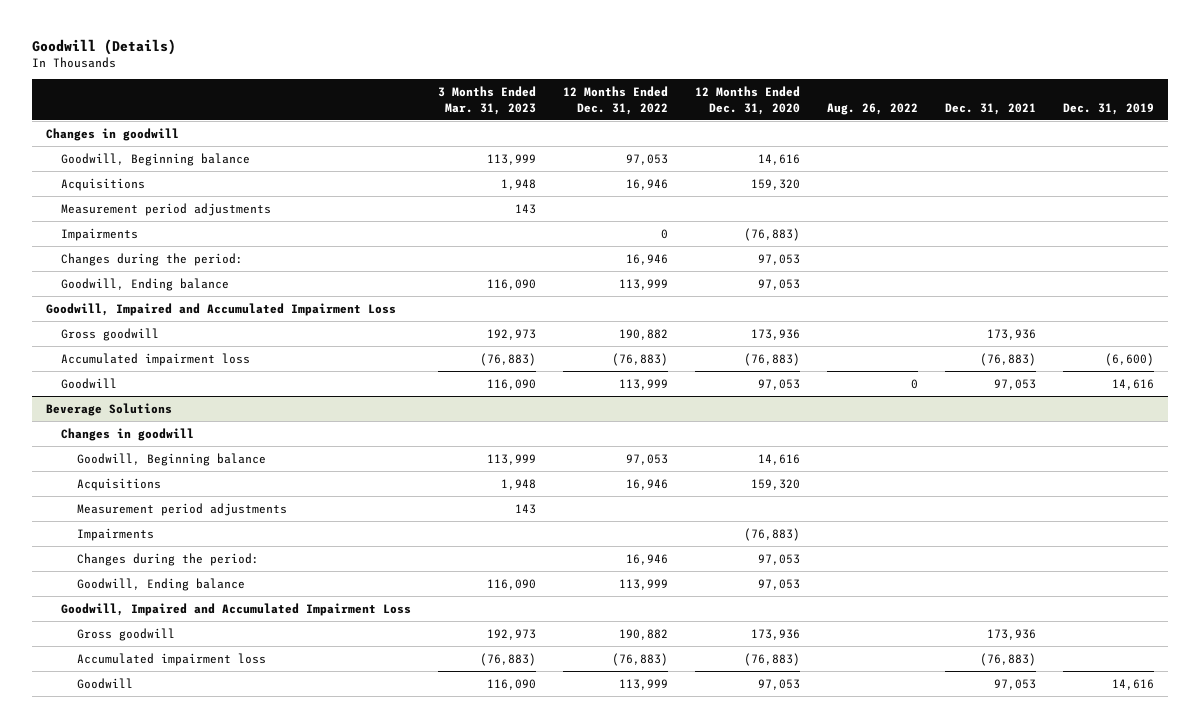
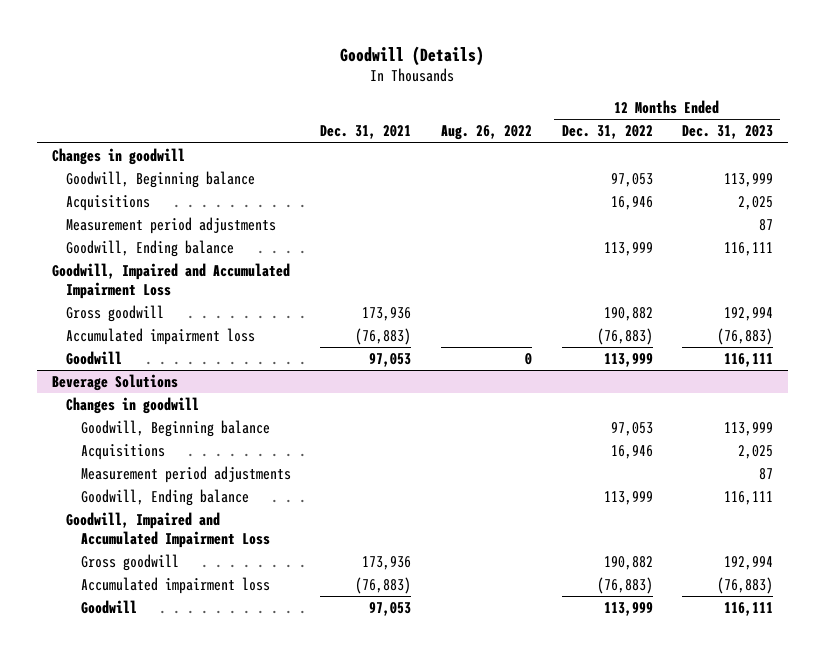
[438,85,537,115] 3 Months Ended Mar. 31, 2023 -> none
[695,85,801,115] 12 Months Ended Dec. 31, 2020 -> none
[1063,102,1155,115] Dec. 31, 2019 -> none
none -> [682,125,774,140] Dec. 31, 2023
[61,227,139,241] Impairments -> none
[61,252,244,266] Changes during the period: -> none
[76,527,154,541] Impairments -> none
[76,552,259,566] Changes during the period: -> none

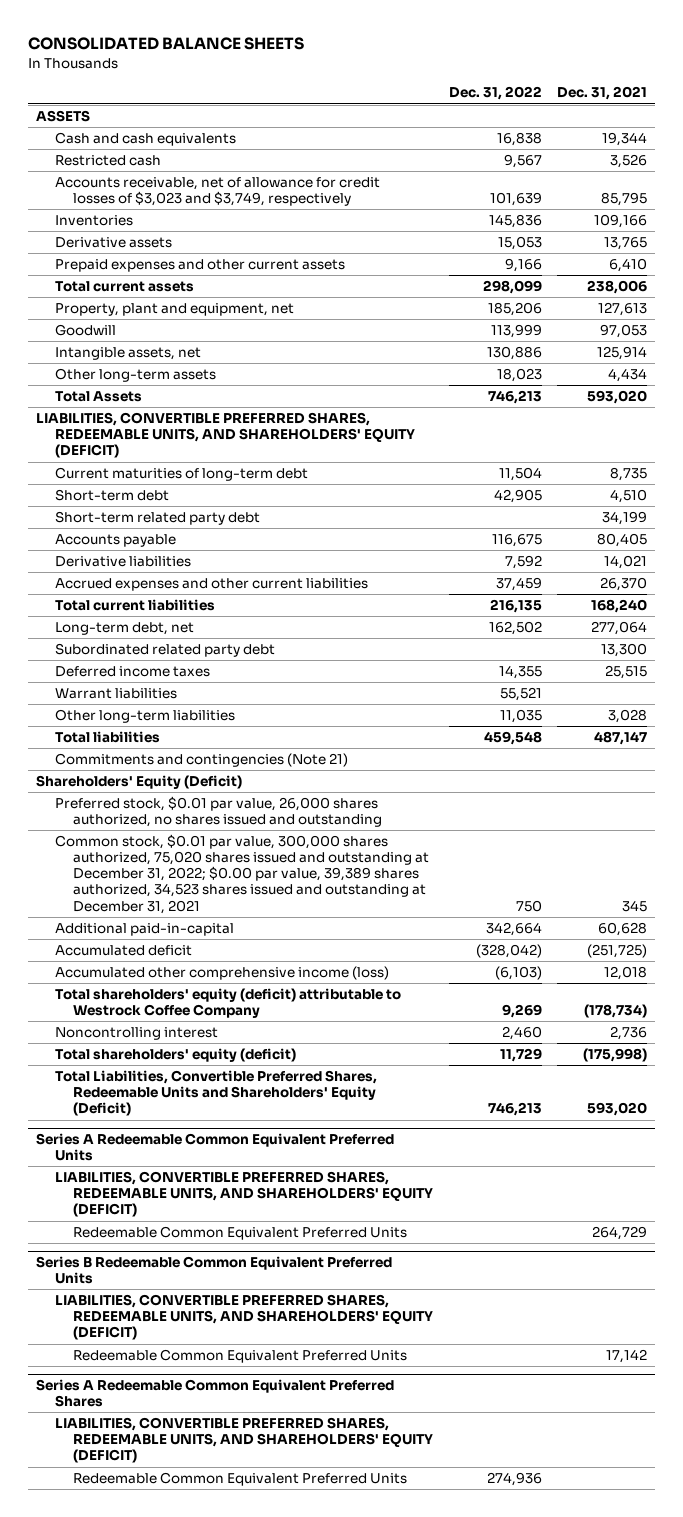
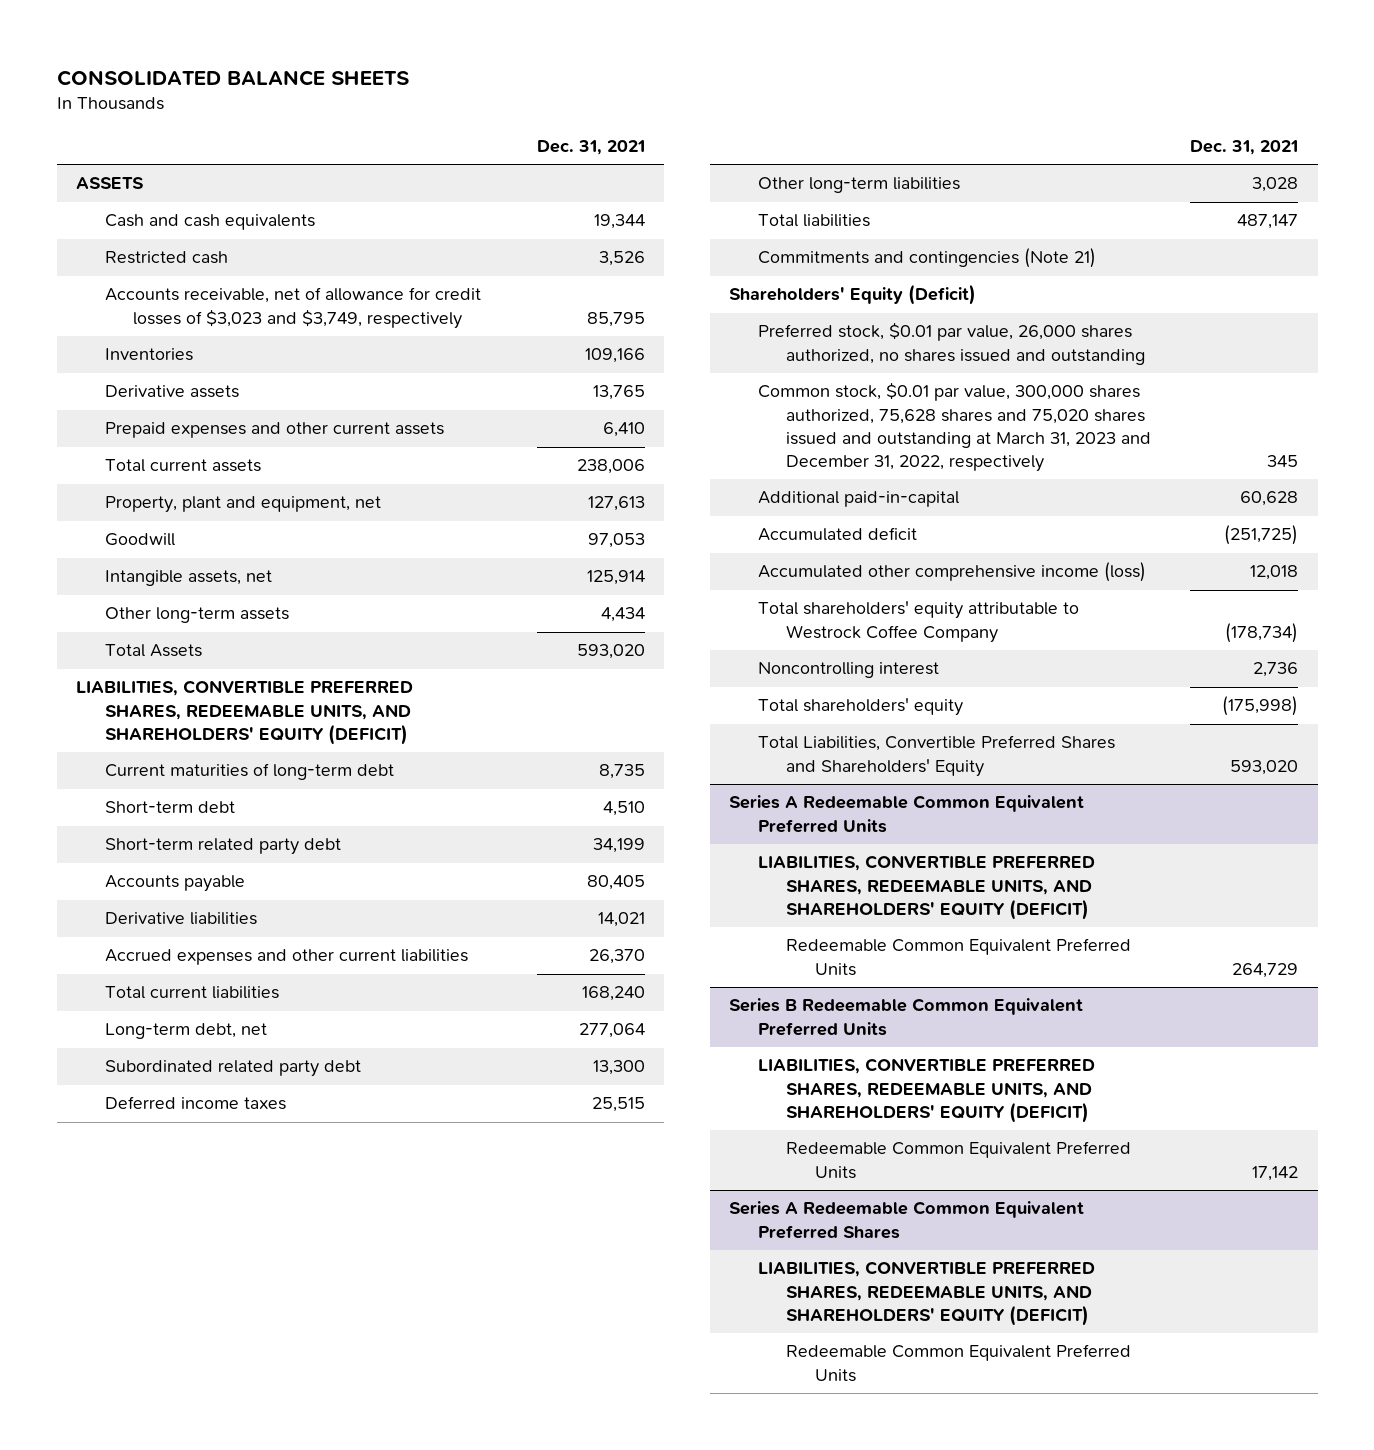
[448,86,542,101] Dec. 31, 2022 -> none
[54,688,177,700] Warrant liabilities -> none
[54,834,430,914] Common stock, $0.01 par value, 300,000 shares authorized, 75,020 shares issued and outstanding at December 31, 2022; $0.00 par value, 39,389 shares authorized, 34,523 shares issued and outstanding at December 31, 2021 -> [757,382,1152,473] Common stock, $0.01 par value, 300,000 shares authorized, 75,628 shares and 75,020 shares issued and outstanding at March 31, 2023 and December 31, 2022, respectively
[54,988,401,1019] Total shareholders' equity (deficit) attributable to Westrock Coffee Company -> [757,601,1079,643] Total shareholders' equity attributable to Westrock Coffee Company
[54,1048,296,1063] Total shareholders' equity (deficit) -> [757,698,963,717] Total shareholders' equity
[54,1070,377,1117] Total Liabilities, Convertible Preferred Shares, Redeemable Units and Shareholders' Equity (Deficit) -> [757,735,1115,777] Total Liabilities, Convertible Preferred Shares and Shareholders' Equity

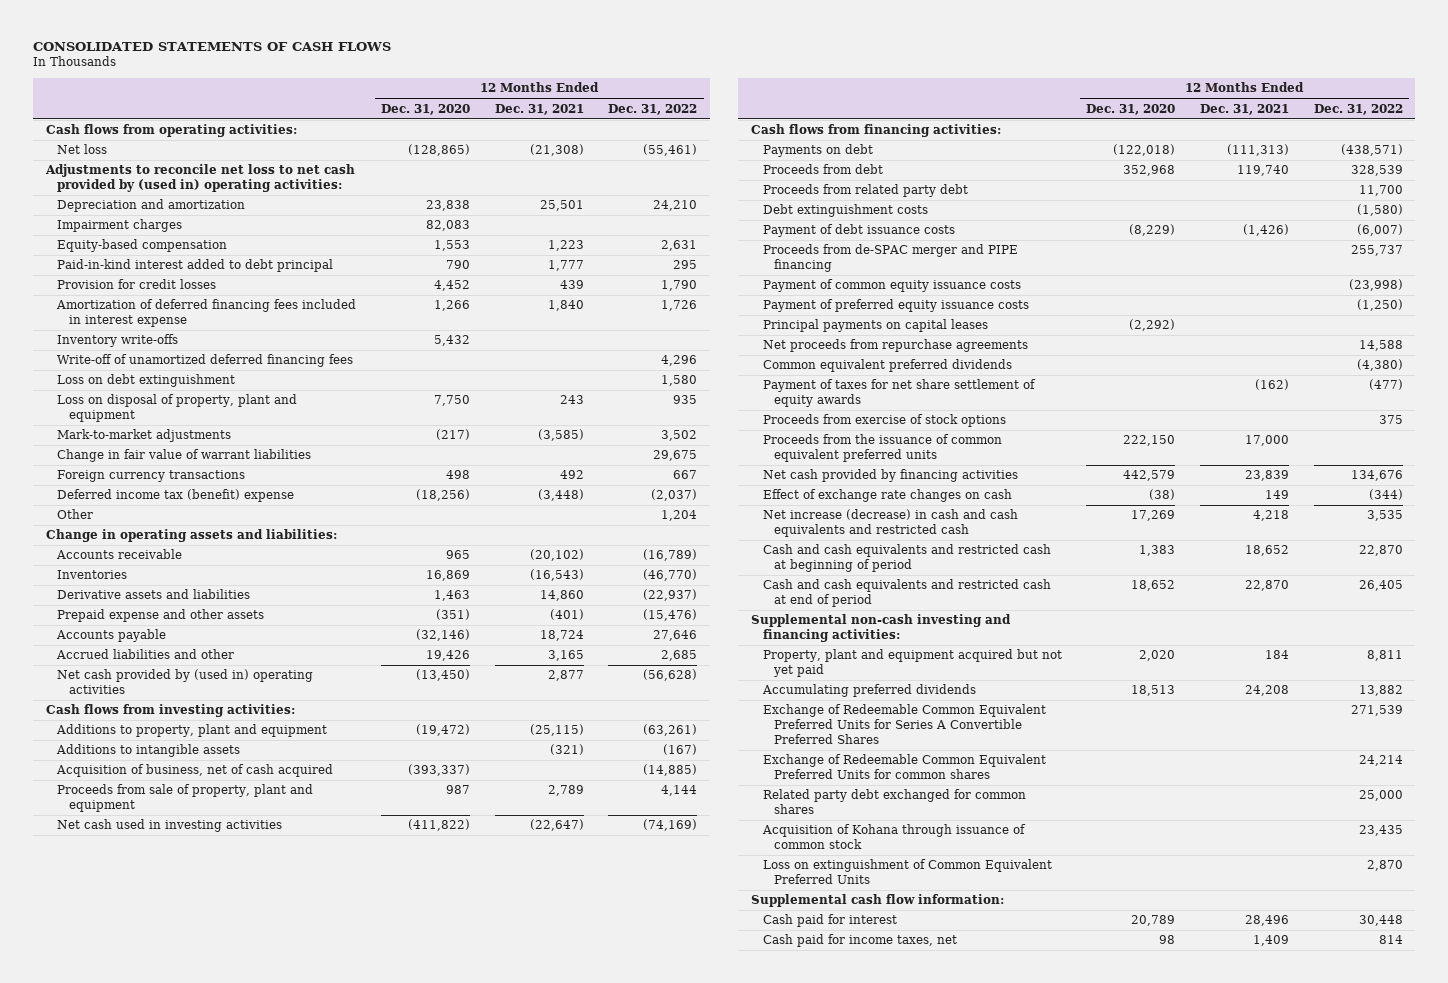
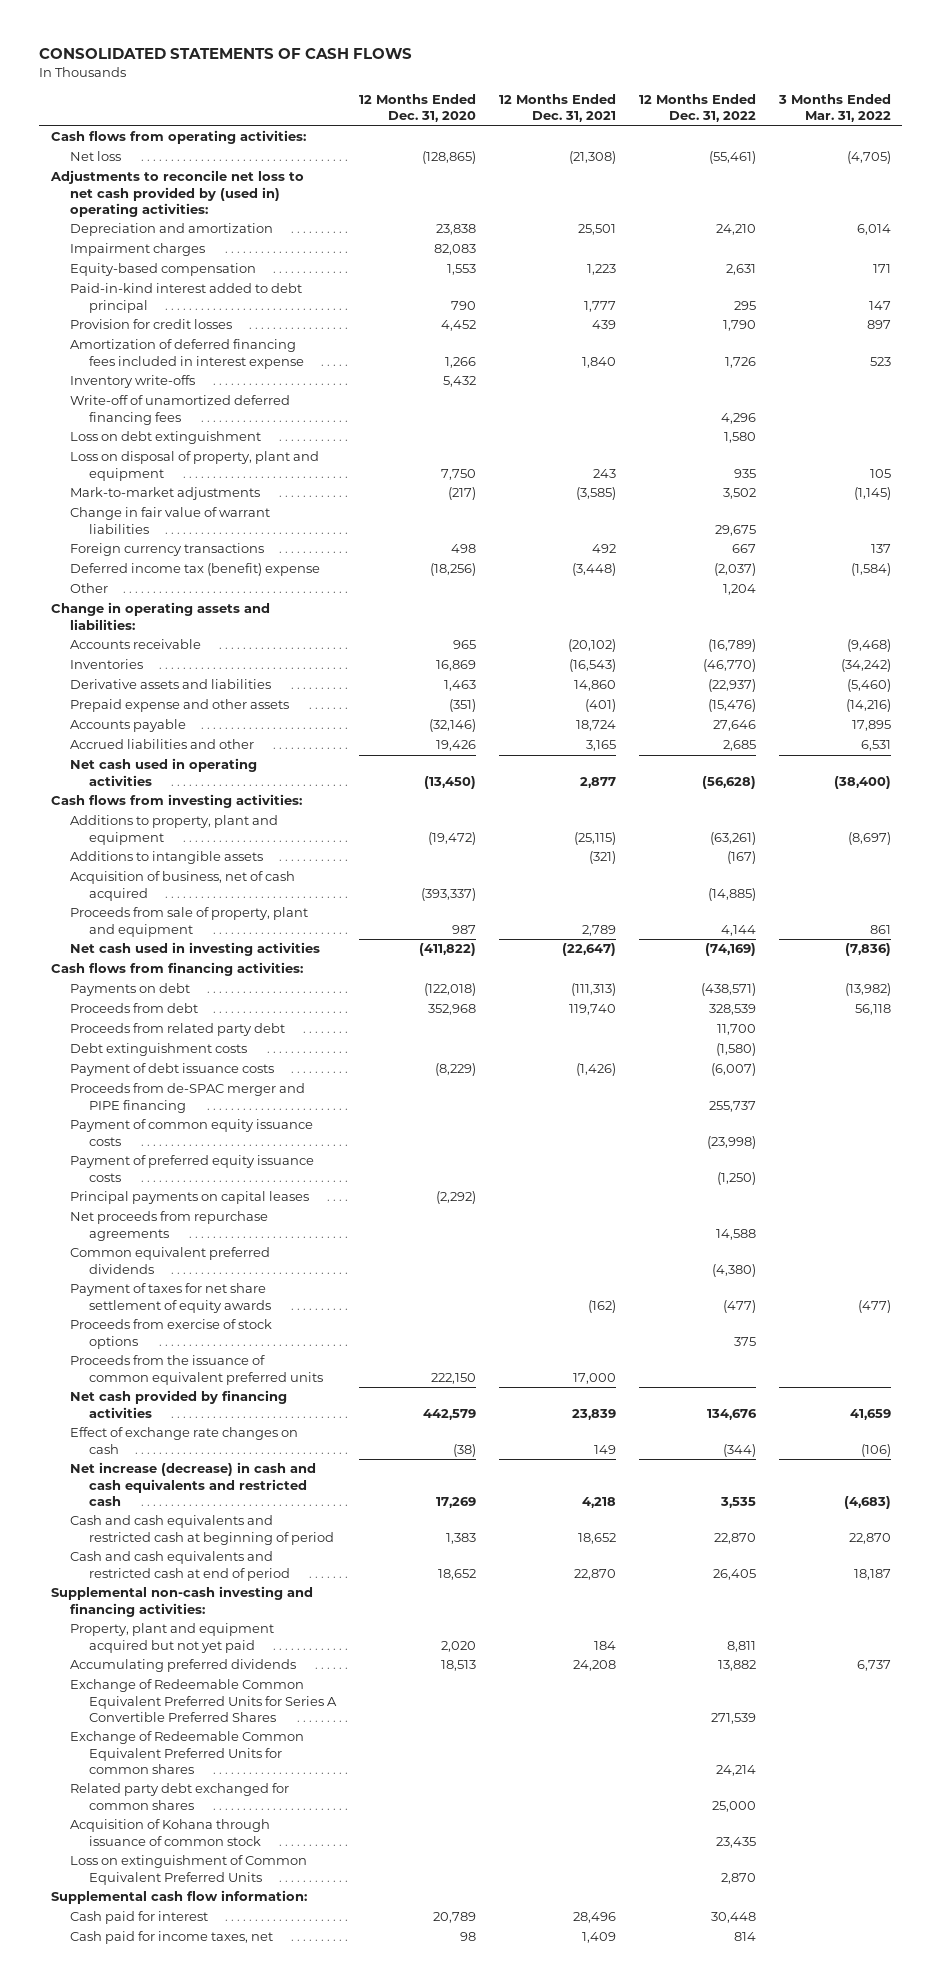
none -> [777,93,891,123] 3 Months Ended Mar. 31, 2022
[57,669,314,695] Net cash provided by (used in) operating activities -> [69,758,257,786] Net cash used in operating activities

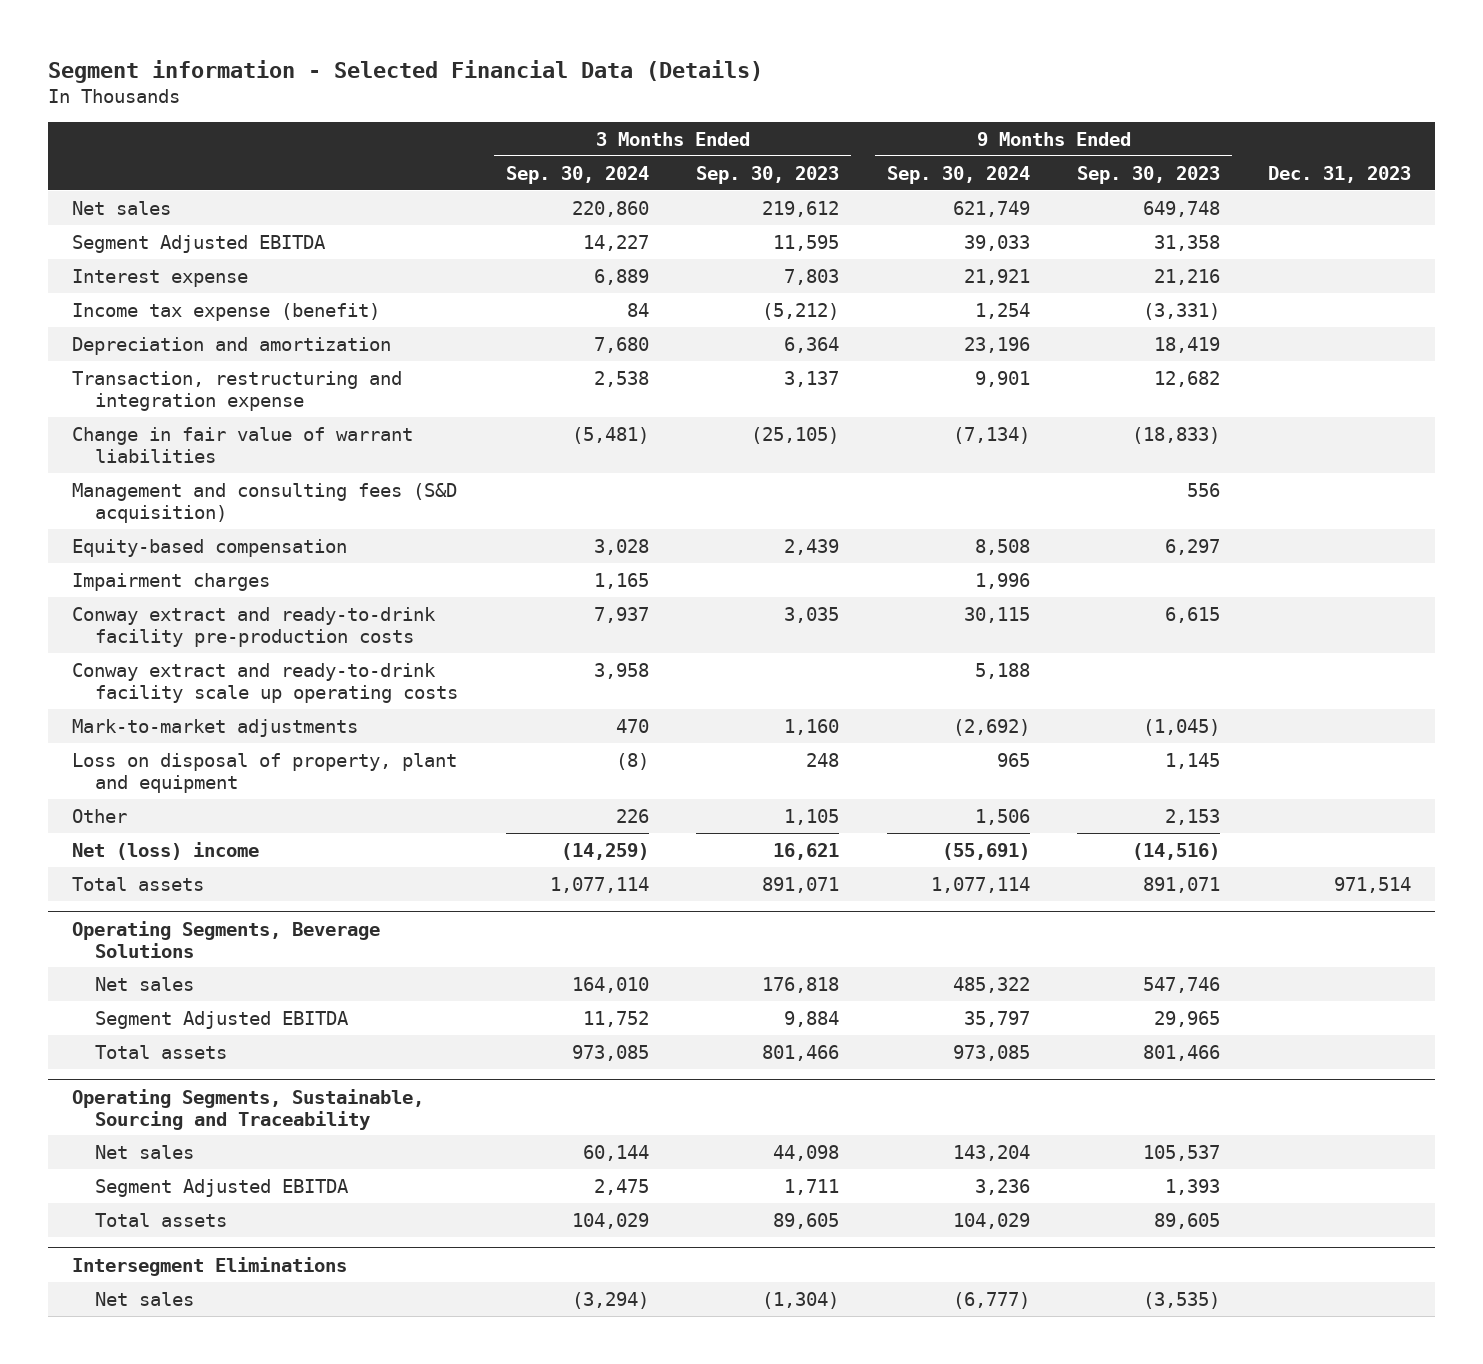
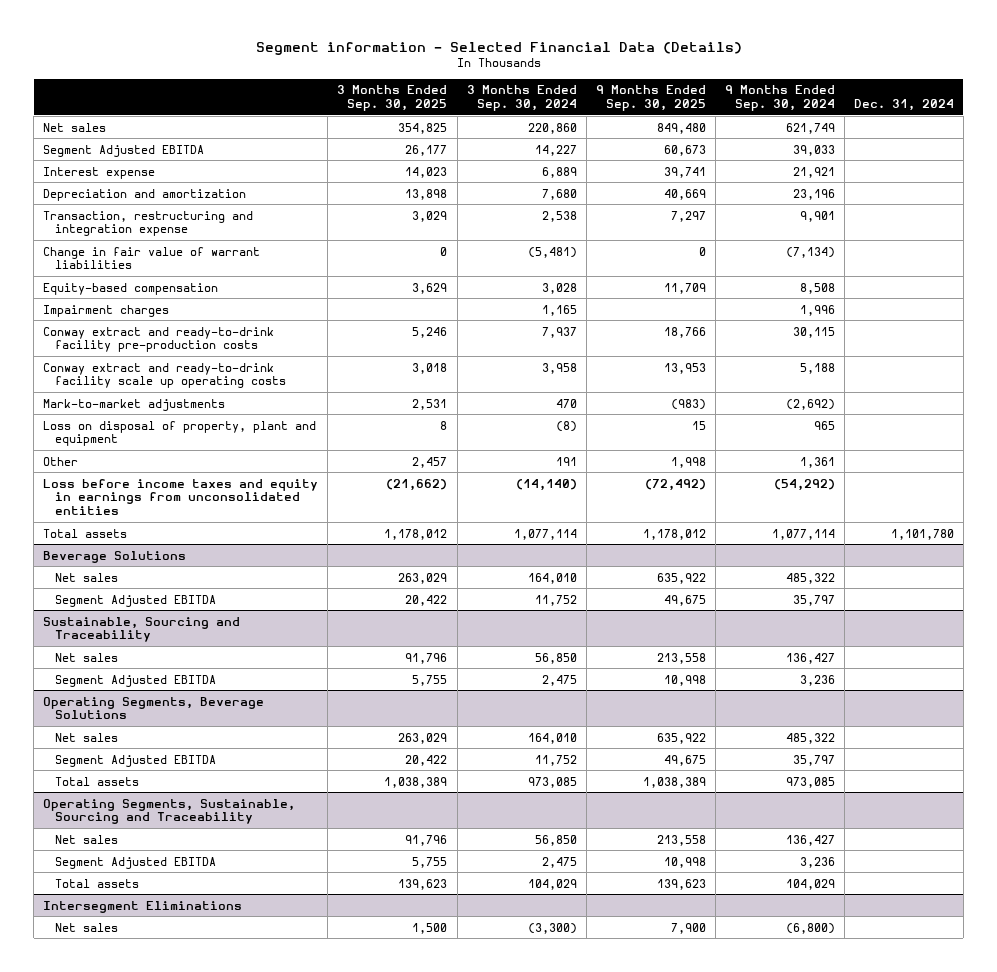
[696,165,840,184] Sep. 30, 2023 -> none
[1077,165,1221,184] Sep. 30, 2023 -> none
[1267,165,1411,183] Dec. 31, 2023 -> none
none -> [337,85,448,111] 3 Months Ended Sep. 30, 2025
none -> [595,85,706,111] 9 Months Ended Sep. 30, 2025
none -> [853,98,954,111] Dec. 31, 2024
[72,302,381,321] Income tax expense (benefit) -> none
[72,482,458,523] Management and consulting fees (S&D acquisition) -> none
[72,841,260,860] Net (loss) income -> none
[615,808,649,823] 226 -> [555,456,577,466] 191
[974,808,1030,825] 1,506 -> [799,456,835,468] 1,361
none -> [43,478,319,515] Loss before income taxes and equity in earnings from unconsolidated entities
none -> [43,550,187,563] Beverage Solutions
none -> [54,572,118,582] Net sales
none -> [54,594,216,607] Segment Adjusted EBITDA
none -> [43,616,241,643] Sustainable, Sourcing and Traceability
none -> [54,652,118,662] Net sales
none -> [54,674,216,687] Segment Adjusted EBITDA
[582,1144,649,1161] 60,144 -> [534,834,577,846] 56,850
[952,1144,1030,1161] 143,204 -> [785,834,835,846] 136,427
[571,1291,649,1309] (3,294) -> [527,922,577,934] (3,300)
[952,1291,1030,1309] (6,777) -> [785,922,835,934] (6,800)

